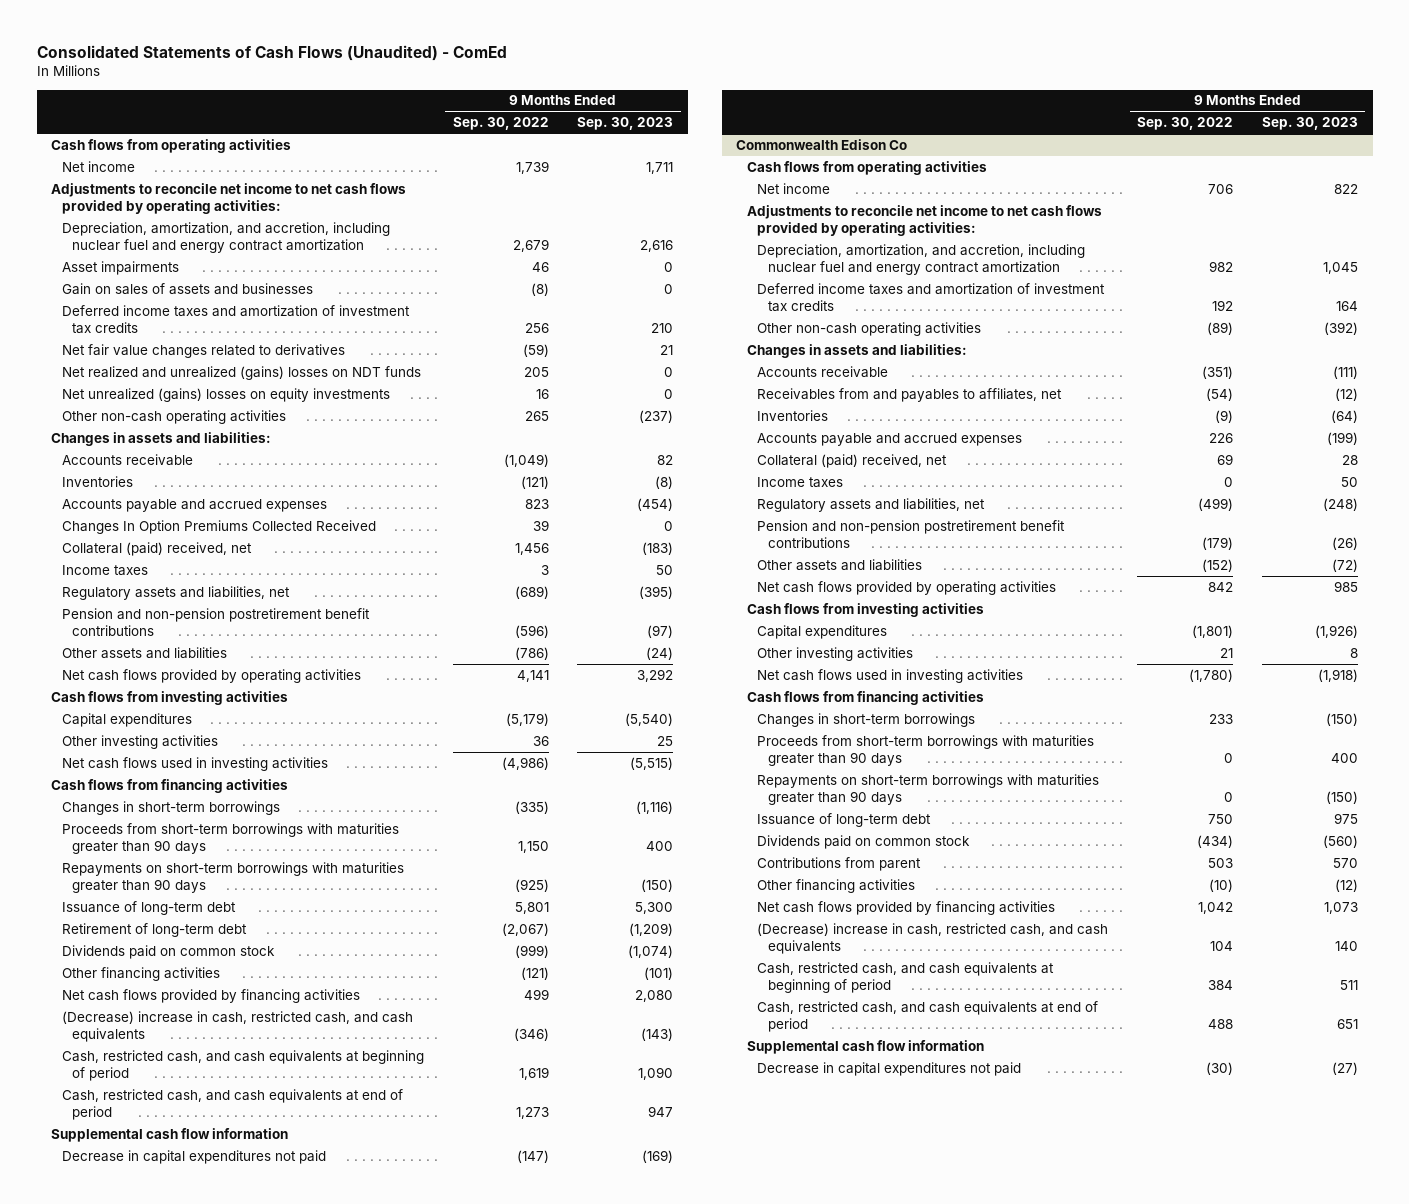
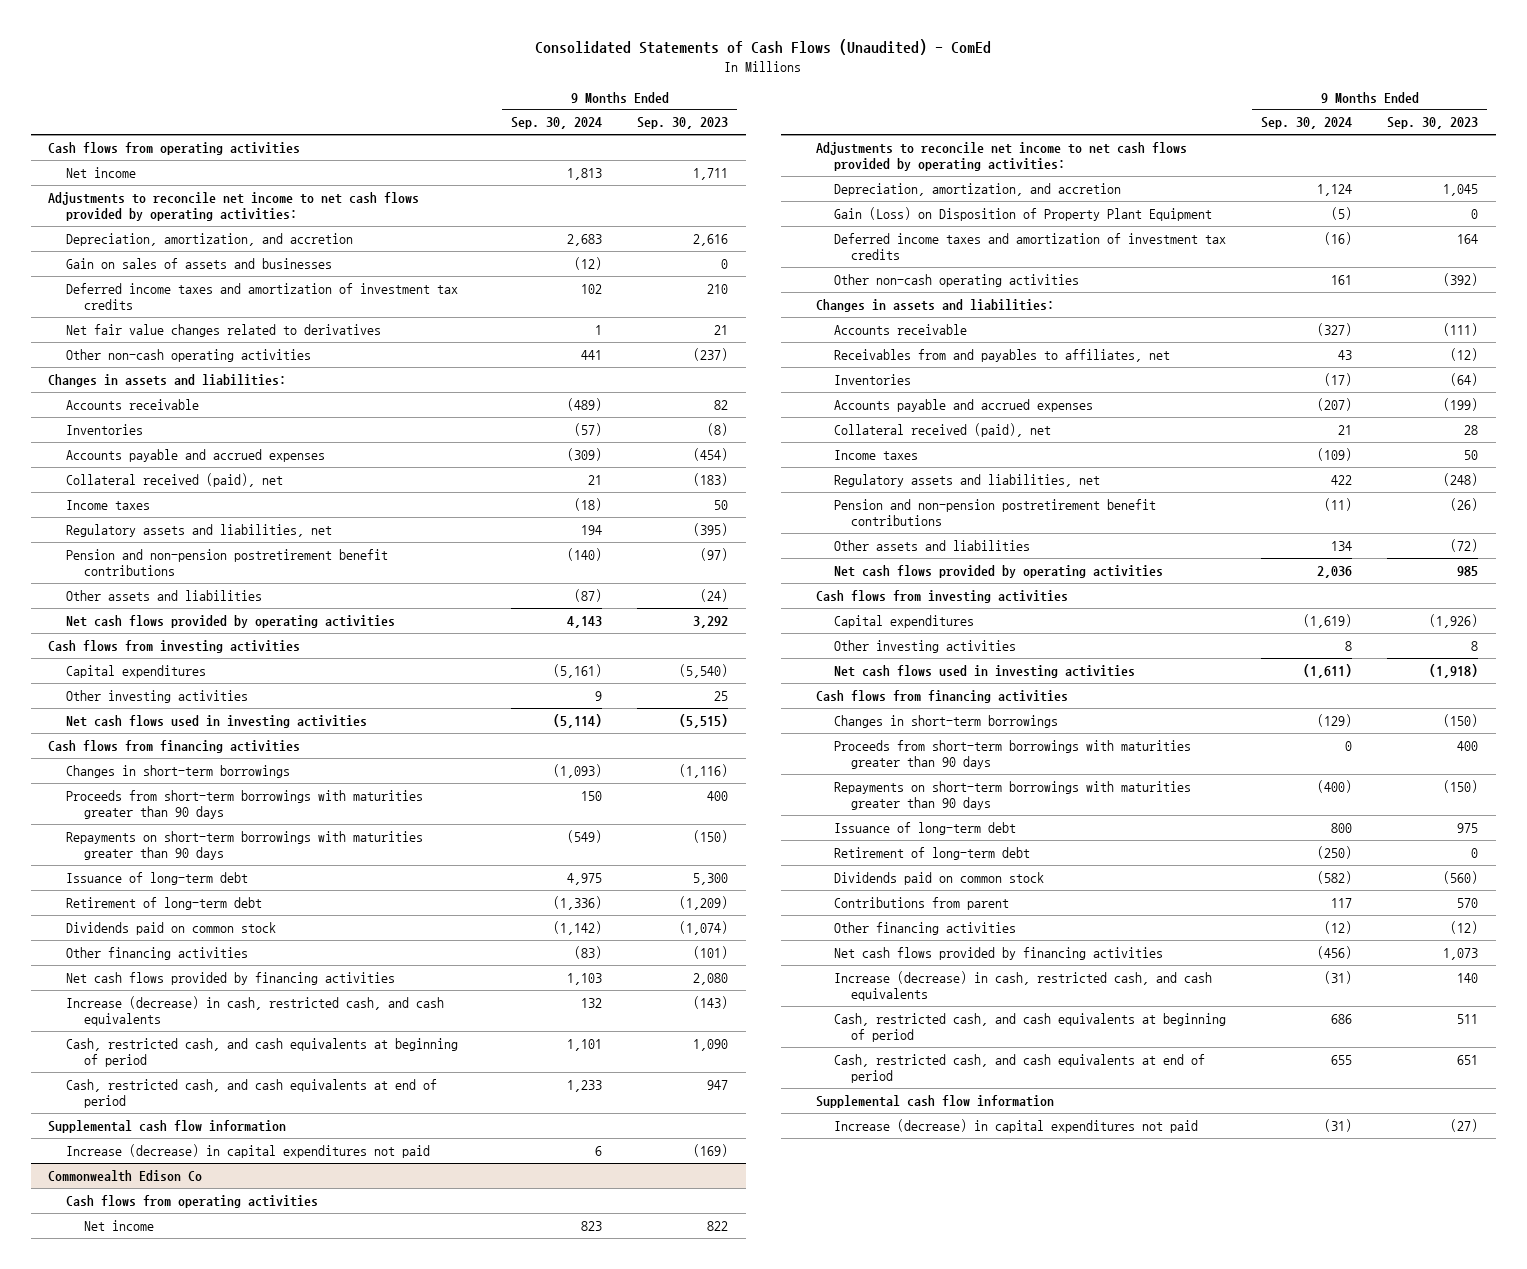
[452,117,549,131] Sep. 30, 2022 -> none
none -> [511,117,603,130] Sep. 30, 2024
[61,260,179,275] Asset impairments -> none
[61,221,390,253] Depreciation, amortization, and accretion, including nuclear fuel and energy contract amortization -> [66,232,354,246] Depreciation, amortization, and accretion
[61,365,421,380] Net realized and unrealized (gains) losses on NDT funds -> none
[61,387,390,402] Net unrealized (gains) losses on equity investments -> none
[61,519,376,534] Changes In Option Premiums Collected Received -> none
[61,541,252,556] Collateral (paid) received, net -> [66,472,284,487] Collateral received (paid), net
[61,1010,413,1042] (Decrease) increase in cash, restricted cash, and cash equivalents -> [66,995,445,1026] Increase (decrease) in cash, restricted cash, and cash equivalents
[61,1149,326,1164] Decrease in capital expenditures not paid -> [66,1143,431,1158] Increase (decrease) in capital expenditures not paid
[757,243,1086,275] Depreciation, amortization, and accretion, including nuclear fuel and energy contract amortization -> [833,182,1121,196] Depreciation, amortization, and accretion
none -> [833,206,1212,221] Gain (Loss) on Disposition of Property Plant Equipment
[757,453,948,468] Collateral (paid) received, net -> [833,422,1051,437] Collateral received (paid), net
none -> [833,846,1030,860] Retirement of long-term debt
[757,922,1109,954] (Decrease) increase in cash, restricted cash, and cash equivalents -> [833,970,1212,1001] Increase (decrease) in cash, restricted cash, and cash equivalents
[757,1061,1022,1076] Decrease in capital expenditures not paid -> [833,1118,1198,1133] Increase (decrease) in capital expenditures not paid

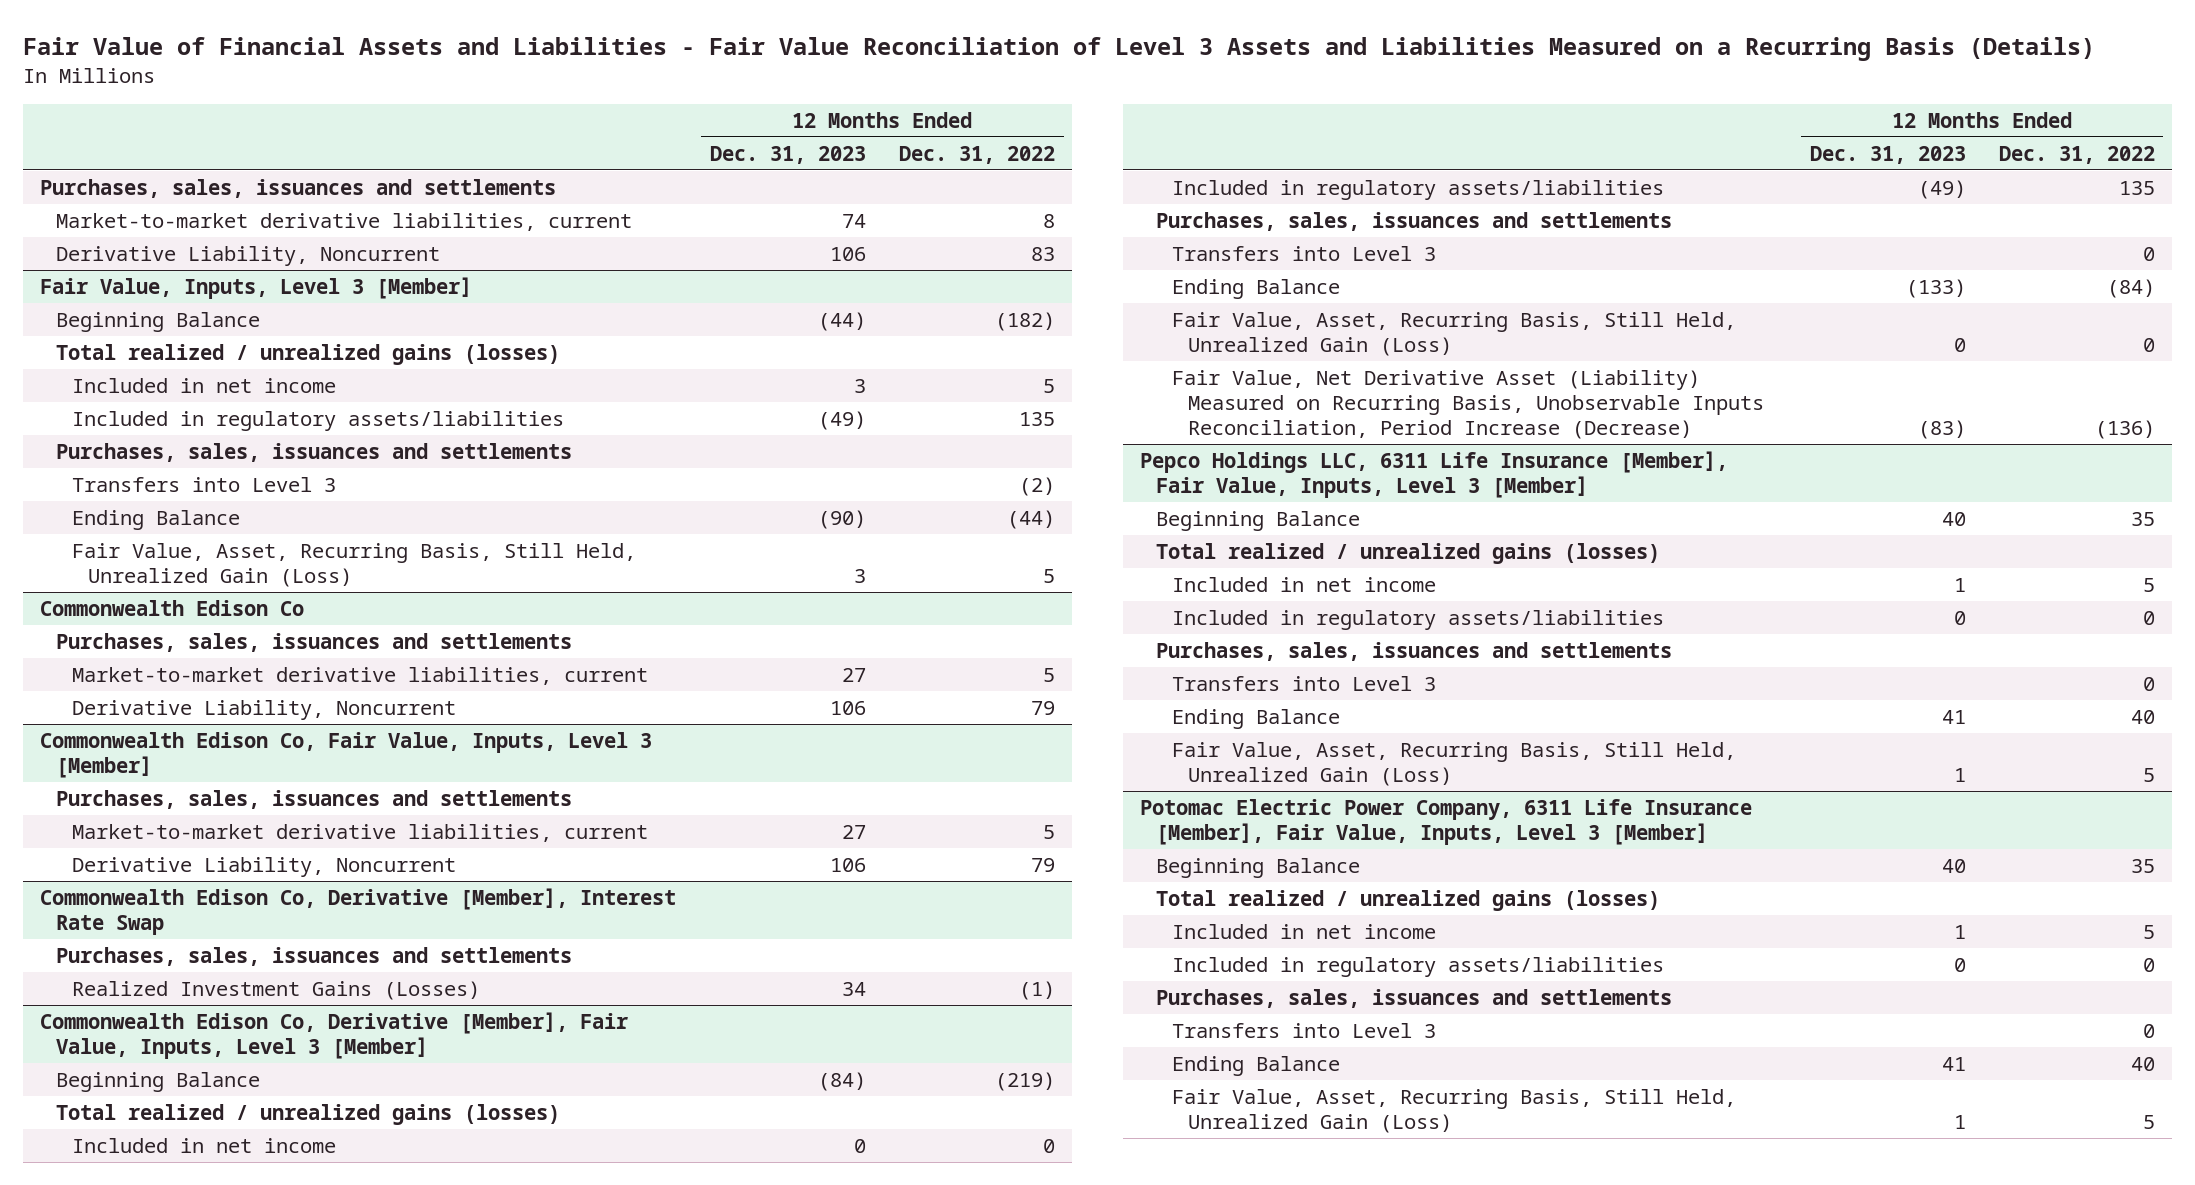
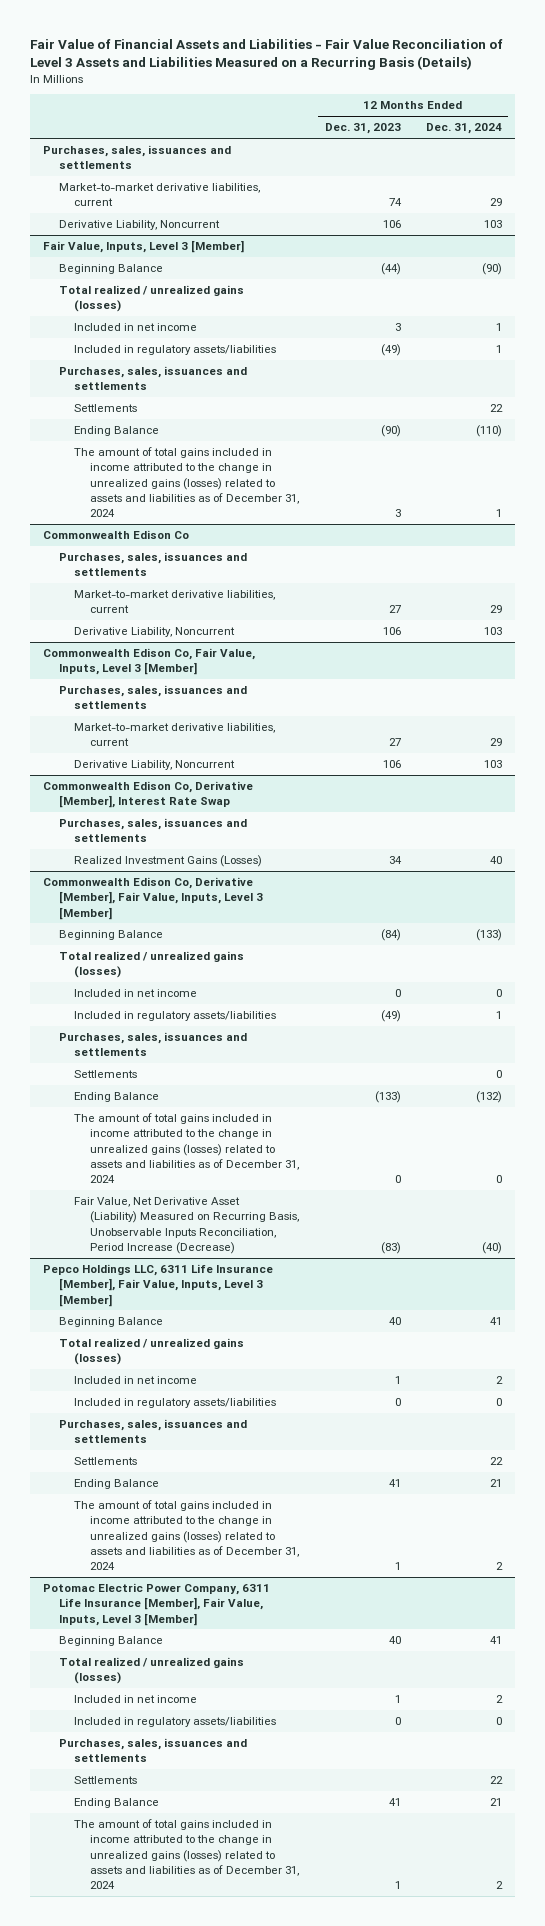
[899,145,1056,164] Dec. 31, 2022 -> none
none -> [426,123,503,135] Dec. 31, 2024
[72,476,337,492] Transfers into Level 3 -> none
none -> [74,404,138,413] Settlements
[72,542,637,588] Fair Value, Asset, Recurring Basis, Still Held, Unrealized Gain (Loss) -> [74,447,300,517] The amount of total gains included in income attributed to the change in unrealized gains (losses) related to assets and liabilities as of December 31, 2024
[1171,245,1436,261] Transfers into Level 3 -> none
none -> [74,1070,138,1079] Settlements
[1171,311,1736,357] Fair Value, Asset, Recurring Basis, Still Held, Unrealized Gain (Loss) -> [74,1113,300,1183] The amount of total gains included in income attributed to the change in unrealized gains (losses) related to assets and liabilities as of December 31, 2024
[1171,675,1436,691] Transfers into Level 3 -> none
none -> [74,1457,138,1466] Settlements
[1171,741,1736,787] Fair Value, Asset, Recurring Basis, Still Held, Unrealized Gain (Loss) -> [74,1500,300,1570] The amount of total gains included in income attributed to the change in unrealized gains (losses) related to assets and liabilities as of December 31, 2024
[1171,1022,1436,1038] Transfers into Level 3 -> none
none -> [74,1776,138,1785] Settlements
[1171,1088,1736,1134] Fair Value, Asset, Recurring Basis, Still Held, Unrealized Gain (Loss) -> [74,1819,300,1889] The amount of total gains included in income attributed to the change in unrealized gains (losses) related to assets and liabilities as of December 31, 2024

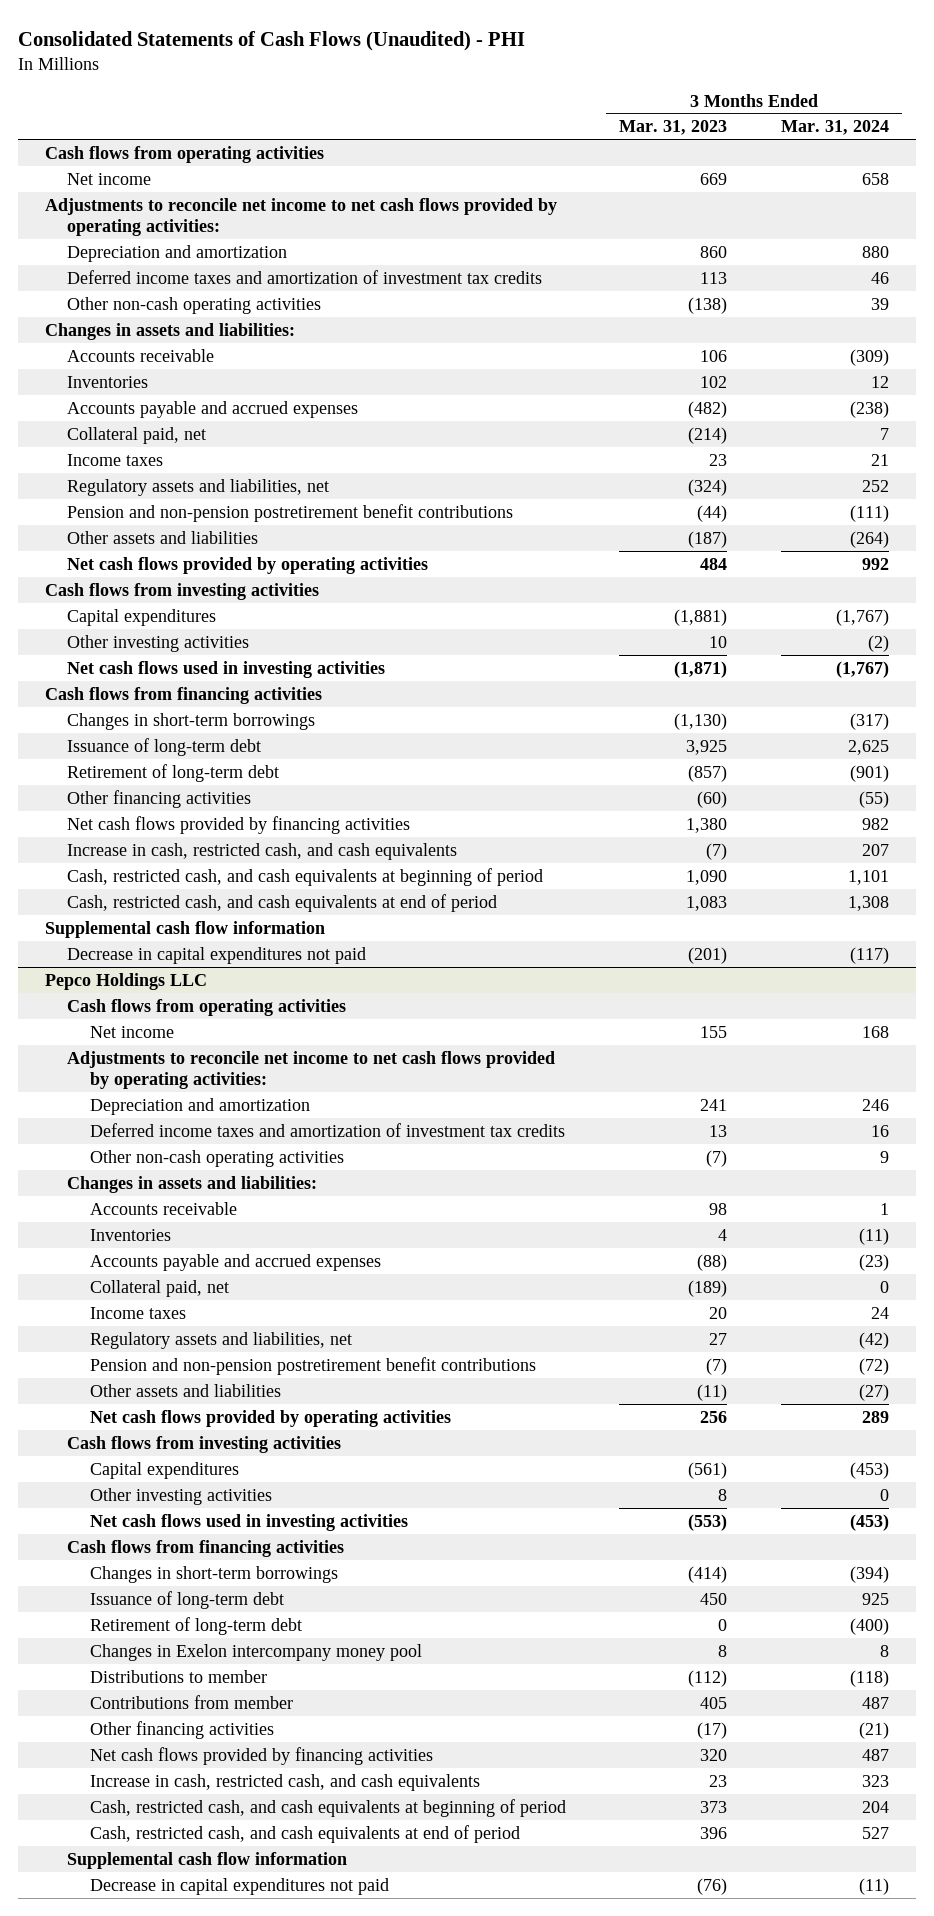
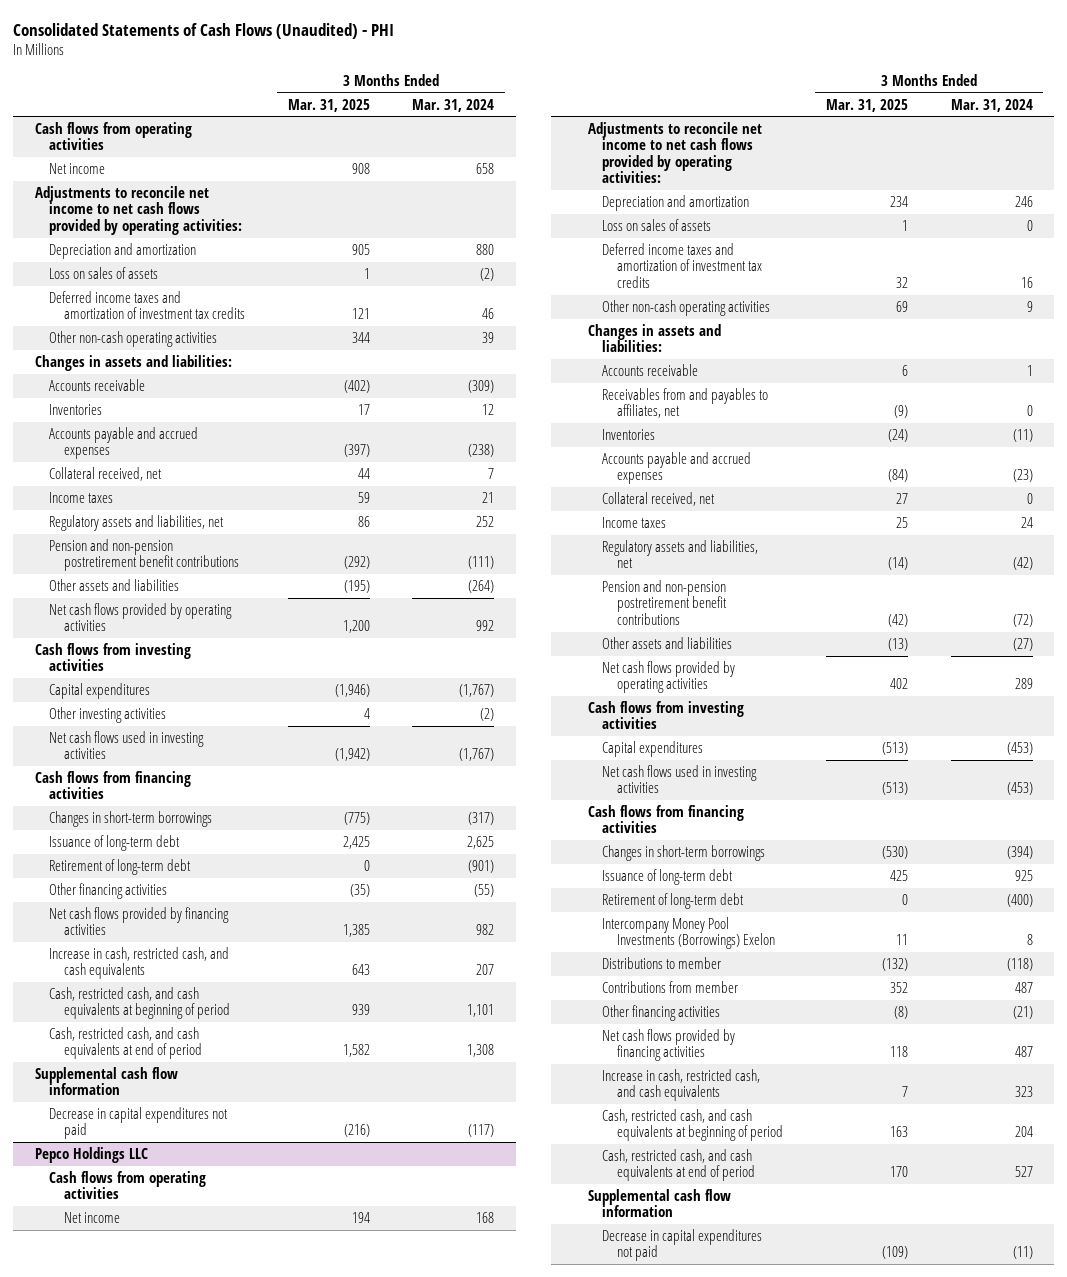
[619,120,728,136] Mar. 31, 2023 -> none
none -> [287,98,370,112] Mar. 31, 2025
none -> [49,266,159,279] Loss on sales of assets
[67,426,207,444] Collateral paid, net -> [49,466,163,481] Collateral received, net
none -> [602,218,712,231] Loss on sales of assets
none -> [602,387,769,419] Receivables from and payables to affiliates, net
[89,1279,229,1297] Collateral paid, net -> [602,491,716,506] Collateral received, net
[89,1487,272,1505] Other investing activities -> none
[89,1643,422,1661] Changes in Exelon intercompany money pool -> [602,916,776,950] Intercompany Money Pool Investments (Borrowings) Exelon

